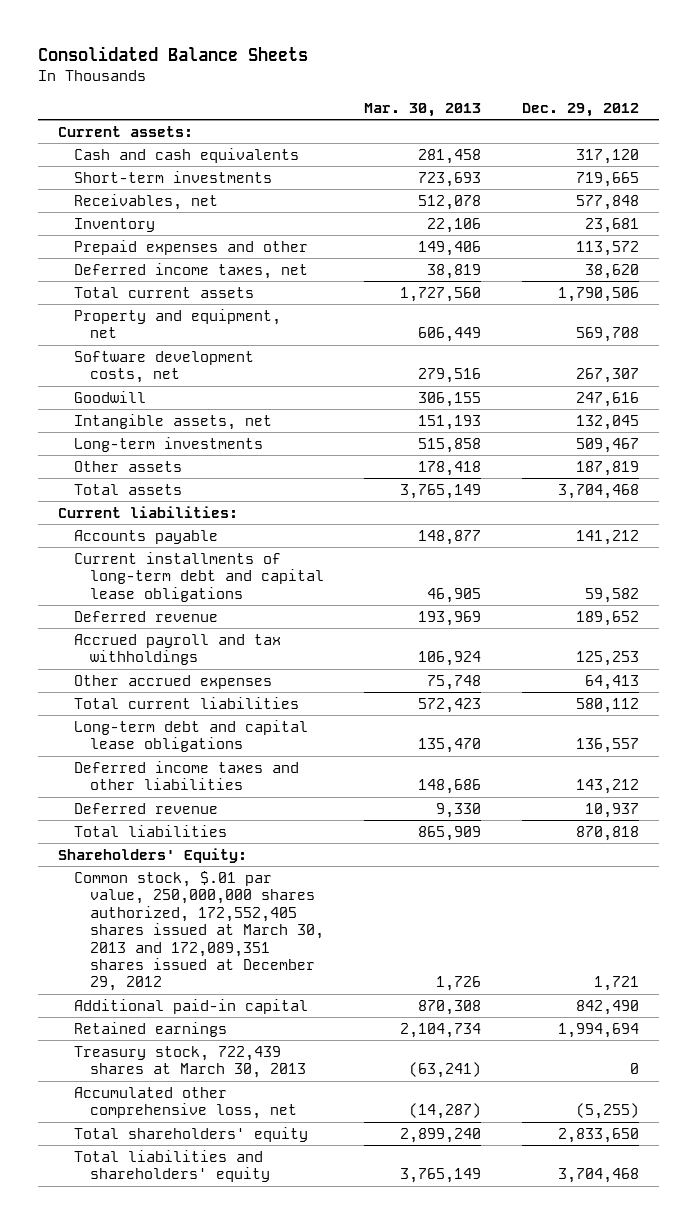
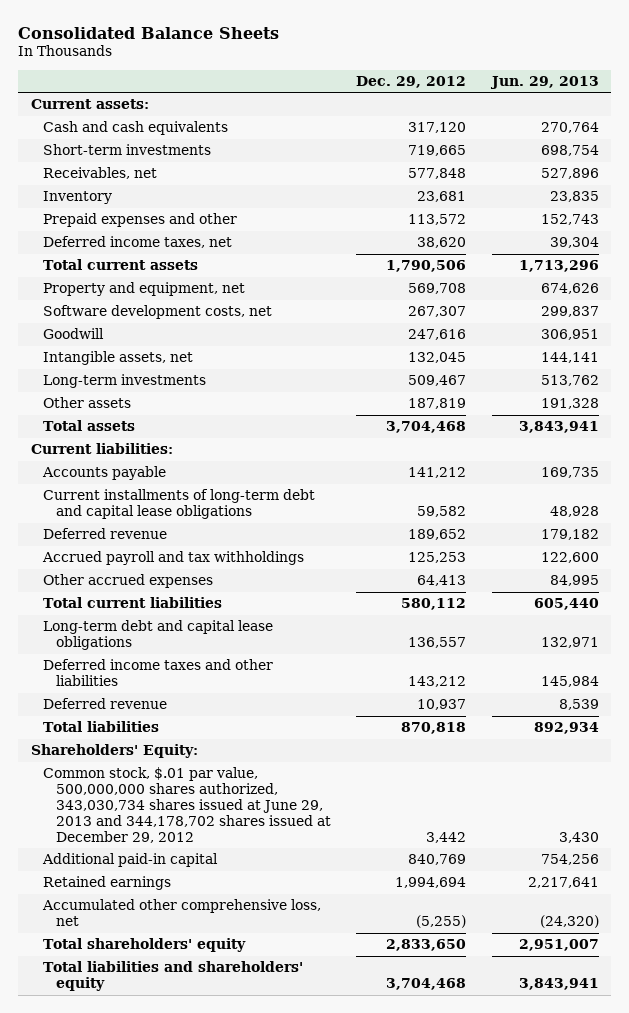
[364,102,482,117] Mar. 30, 2013 -> none
none -> [489,75,599,89] Jun. 29, 2013
[74,870,325,992] Common stock, $.01 par value, 250,000,000 shares authorized, 172,552,405 shares issued at March 30, 2013 and 172,089,351 shares issued at December 29, 2012 -> [43,767,331,843] Common stock, $.01 par value, 500,000,000 shares authorized, 343,030,734 shares issued at June 29, 2013 and 344,178,702 shares issued at December 29, 2012
[593,976,639,992] 1,721 -> [426,831,467,843] 3,442
[575,999,639,1015] 842,490 -> [408,854,467,866] 840,769
[74,1045,307,1079] Treasury stock, 722,439 shares at March 30, 2013 -> none

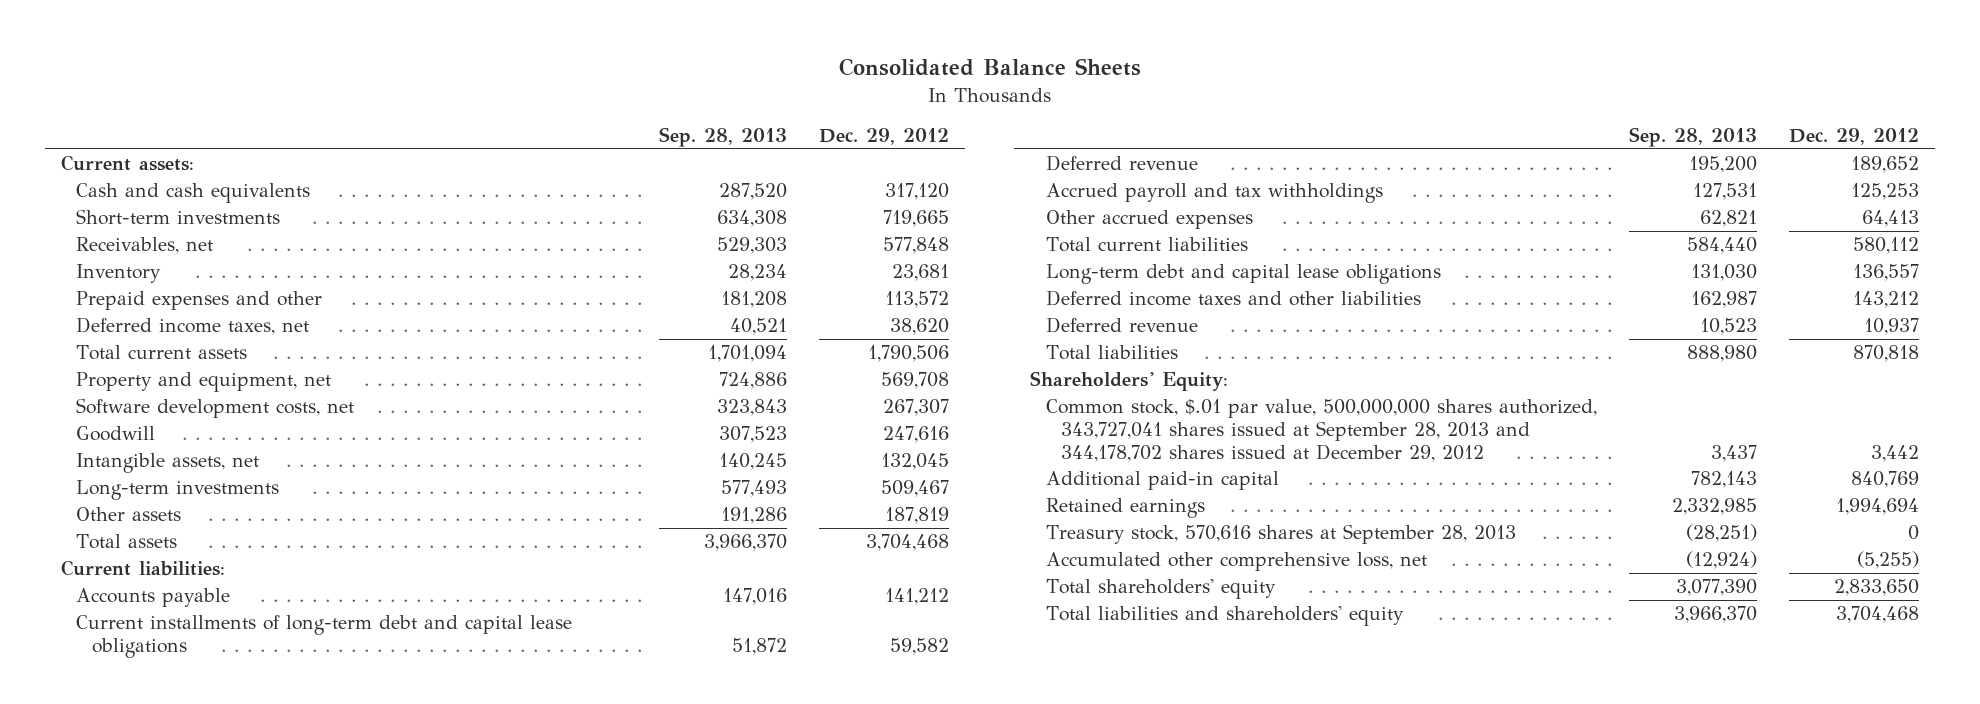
[489,75,599,89] Jun. 29, 2013 -> none
none -> [659,126,788,147] Sep. 28, 2013
[43,767,331,843] Common stock, $.01 par value, 500,000,000 shares authorized, 343,030,734 shares issued at June 29, 2013 and 344,178,702 shares issued at December 29, 2012 -> [1045,399,1597,462] Common stock, $.01 par value, 500,000,000 shares authorized, 343,727,041 shares issued at September 28, 2013 and 344,178,702 shares issued at December 29, 2012
none -> [1045,524,1516,545] Treasury stock, 570,616 shares at September 28, 2013

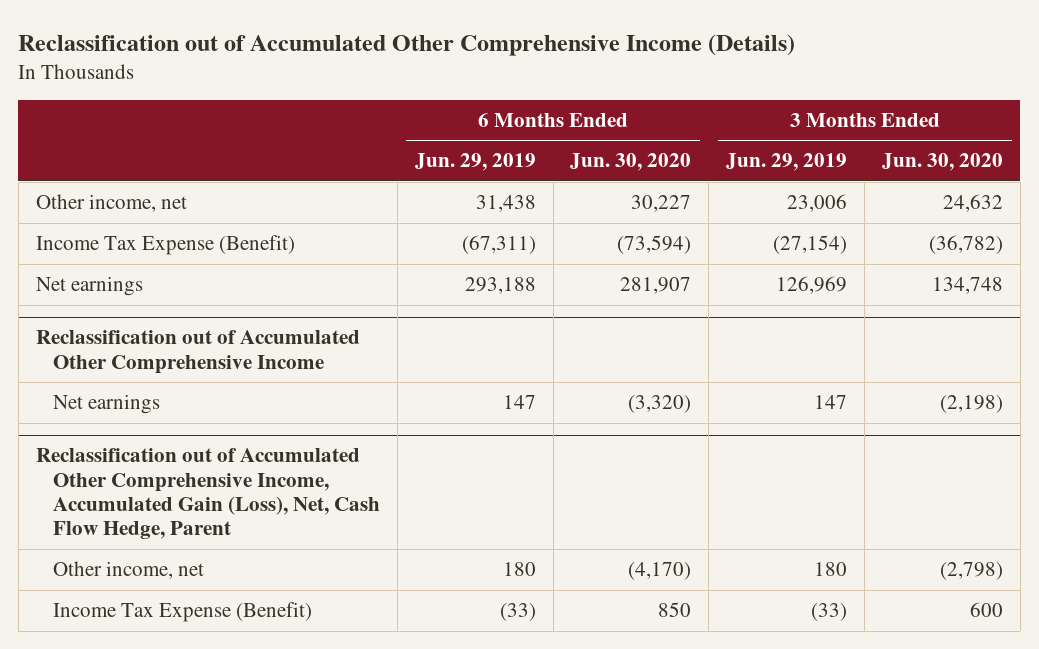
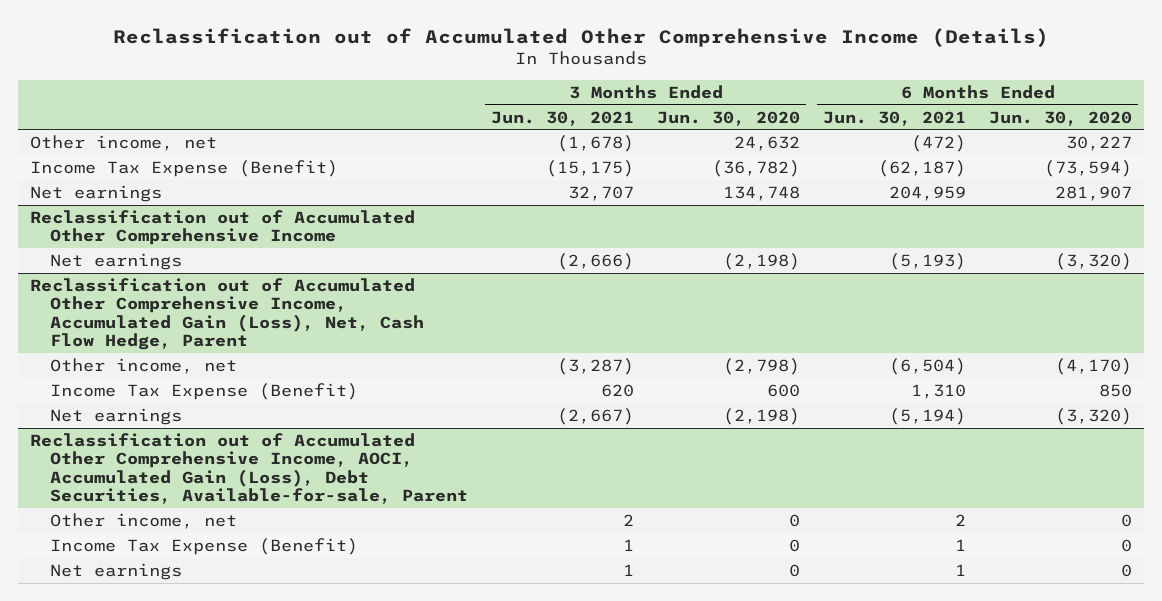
[414,153,536,172] Jun. 29, 2019 -> none
[726,153,848,172] Jun. 29, 2019 -> none
none -> [490,110,634,126] Jun. 30, 2021
none -> [823,110,967,126] Jun. 30, 2021
none -> [49,407,182,425] Net earnings
none -> [29,432,468,504] Reclassification out of Accumulated Other Comprehensive Income, AOCI, Accumulated Gain (Loss), Debt Securities, Available-for-sale, Parent
none -> [49,512,237,529] Other income, net
none -> [49,537,358,555] Income Tax Expense (Benefit)
none -> [49,562,182,580] Net earnings

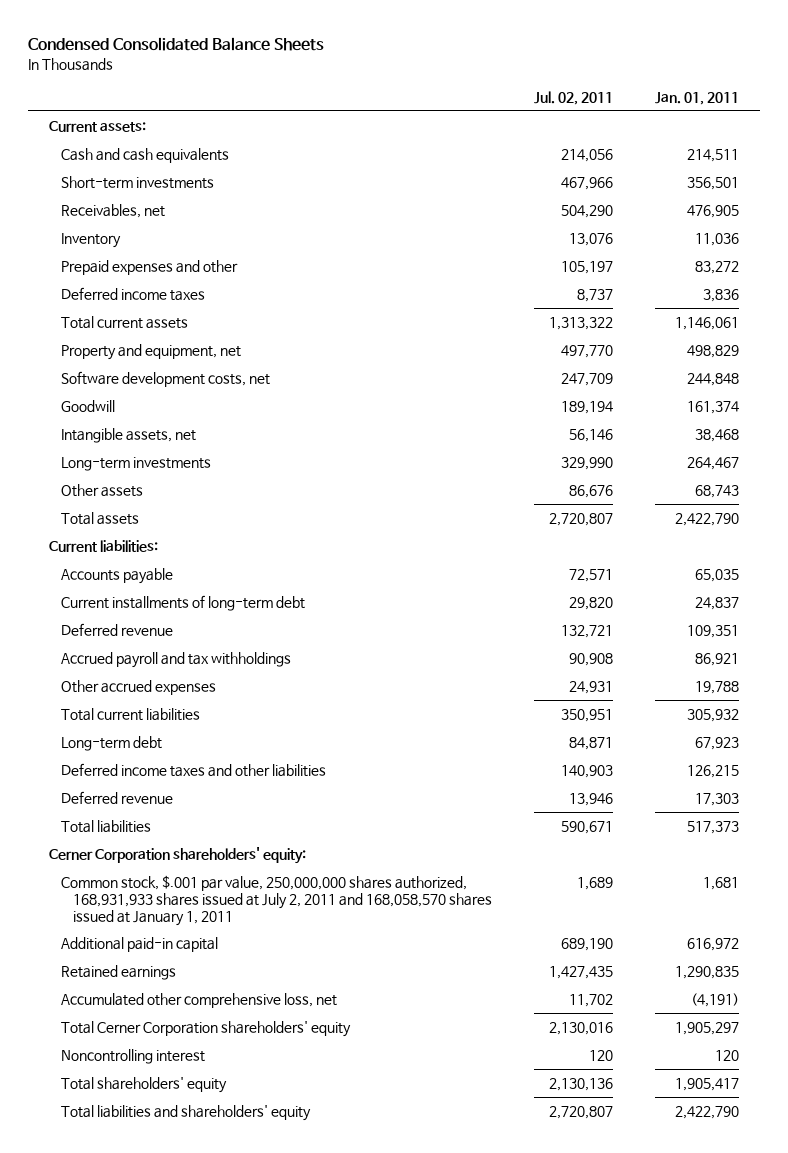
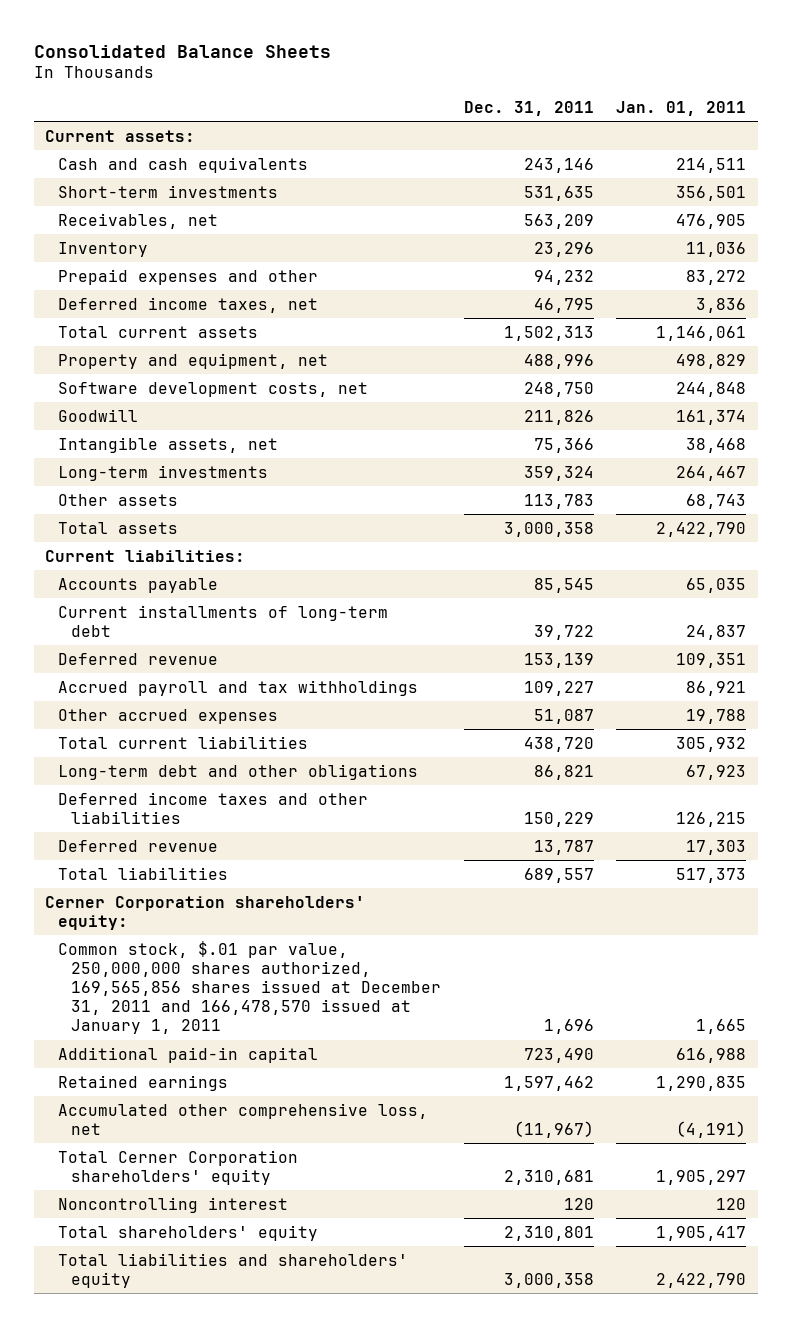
[28,36,325,51] Condensed Consolidated Balance Sheets -> [33,44,331,58] Consolidated Balance Sheets
[533,90,613,105] Jul. 02, 2011 -> none
none -> [463,101,594,117] Dec. 31, 2011
[61,286,206,301] Deferred income taxes -> [58,296,319,313] Deferred income taxes, net
[61,735,163,751] Long-term debt -> [58,763,419,780] Long-term debt and other obligations
[61,874,493,926] Common stock, $.001 par value, 250,000,000 shares authorized, 168,931,933 shares issued at July 2, 2011 and 168,058,570 shares issued at January 1, 2011 -> [58,940,442,1035] Common stock, $.01 par value, 250,000,000 shares authorized, 169,565,856 shares issued at December 31, 2011 and 166,478,570 issued at January 1, 2011
[702,876,739,890] 1,681 -> [696,1019,747,1035] 1,665
[686,937,739,951] 616,972 -> [676,1047,747,1063] 616,988

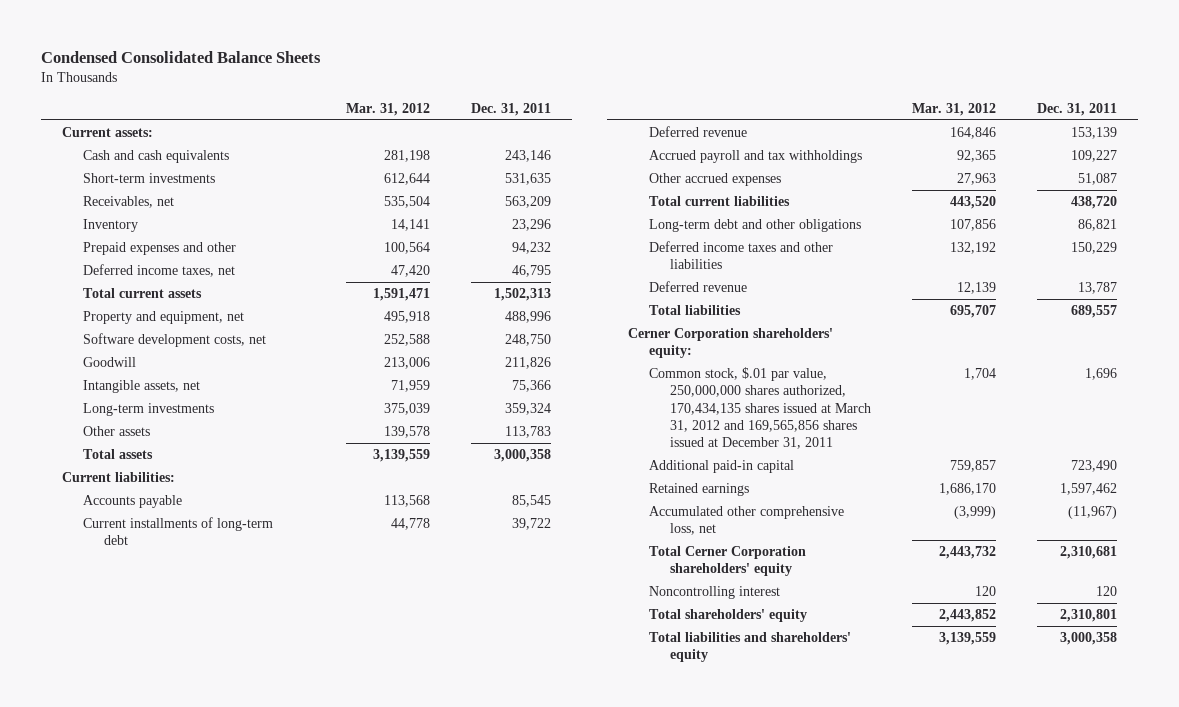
[33,44,331,58] Consolidated Balance Sheets -> [41,51,322,64] Condensed Consolidated Balance Sheets
[616,101,747,117] Jan. 01, 2011 -> none
none -> [346,102,431,116] Mar. 31, 2012
[58,940,442,1035] Common stock, $.01 par value, 250,000,000 shares authorized, 169,565,856 shares issued at December 31, 2011 and 166,478,570 issued at January 1, 2011 -> [648,367,872,450] Common stock, $.01 par value, 250,000,000 shares authorized, 170,434,135 shares issued at March 31, 2012 and 169,565,856 shares issued at December 31, 2011

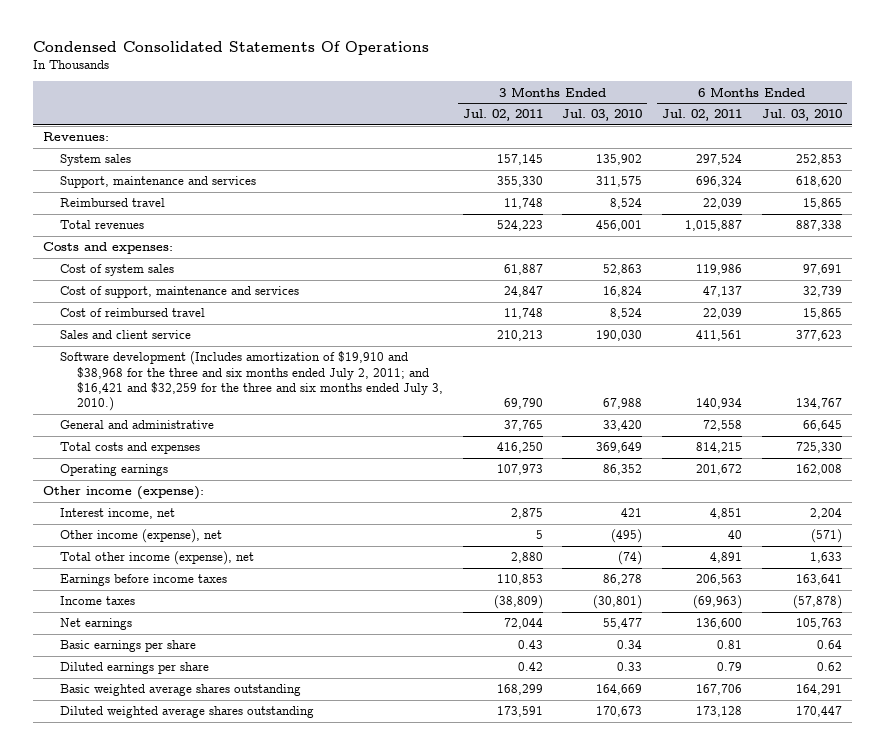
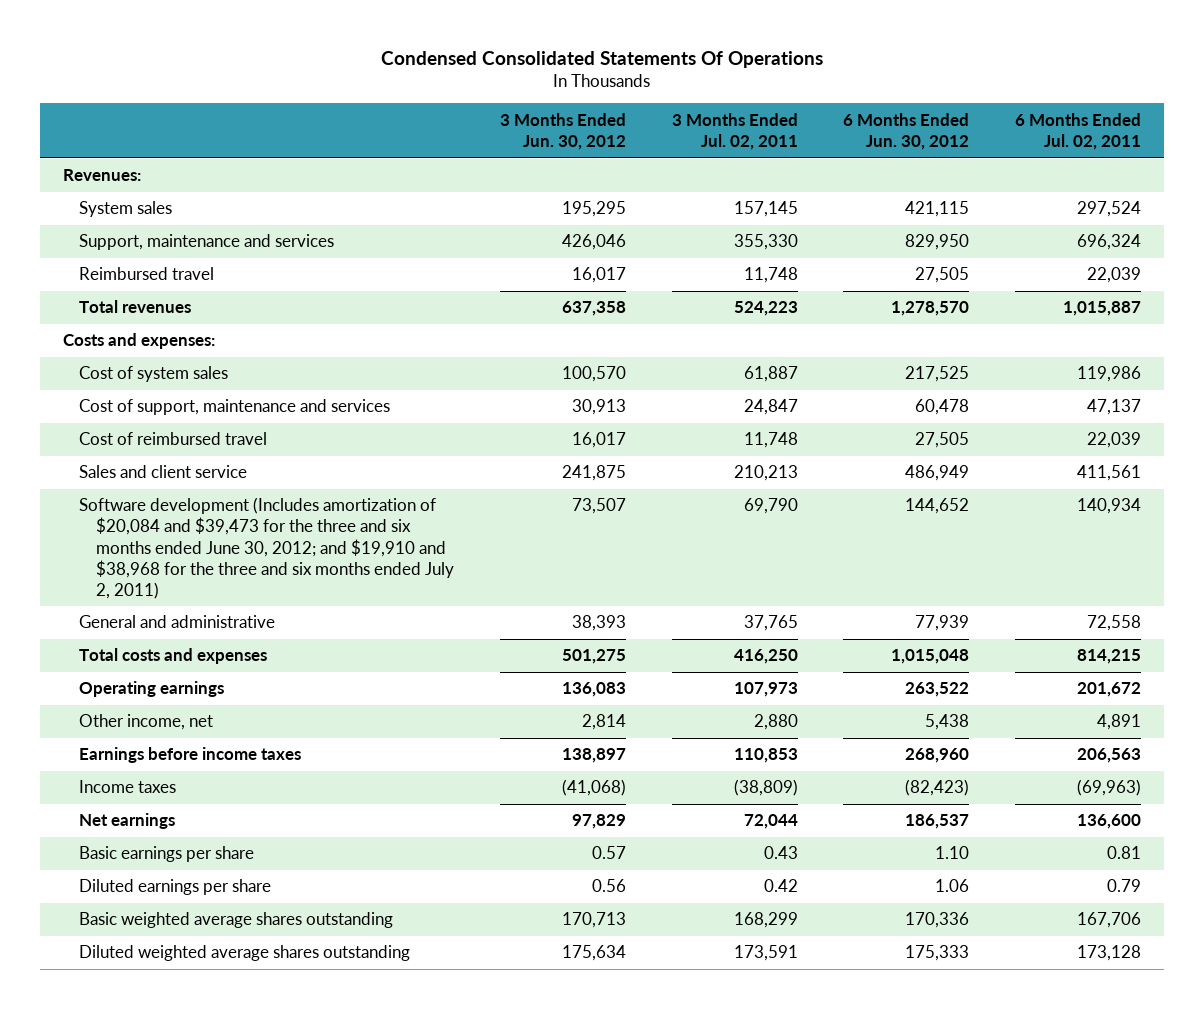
[562,109,643,122] Jul. 03, 2010 -> none
[762,109,843,122] Jul. 03, 2010 -> none
none -> [499,112,626,150] 3 Months Ended Jun. 30, 2012
none -> [843,112,970,150] 6 Months Ended Jun. 30, 2012
[59,351,443,412] Software development (Includes amortization of $19,910 and $38,968 for the three and six months ended July 2, 2011; and $16,421 and $32,259 for the three and six months ended July 3, 2010.) -> [79,497,454,599] Software development (Includes amortization of $20,084 and $39,473 for the three and six months ended June 30, 2012; and $19,910 and $38,968 for the three and six months ended July 2, 2011)
[42,486,204,501] Other income (expense): -> none
[59,508,175,520] Interest income, net -> none
[59,529,222,544] Other income (expense), net -> none
[59,551,254,566] Total other income (expense), net -> [79,714,214,731] Other income, net

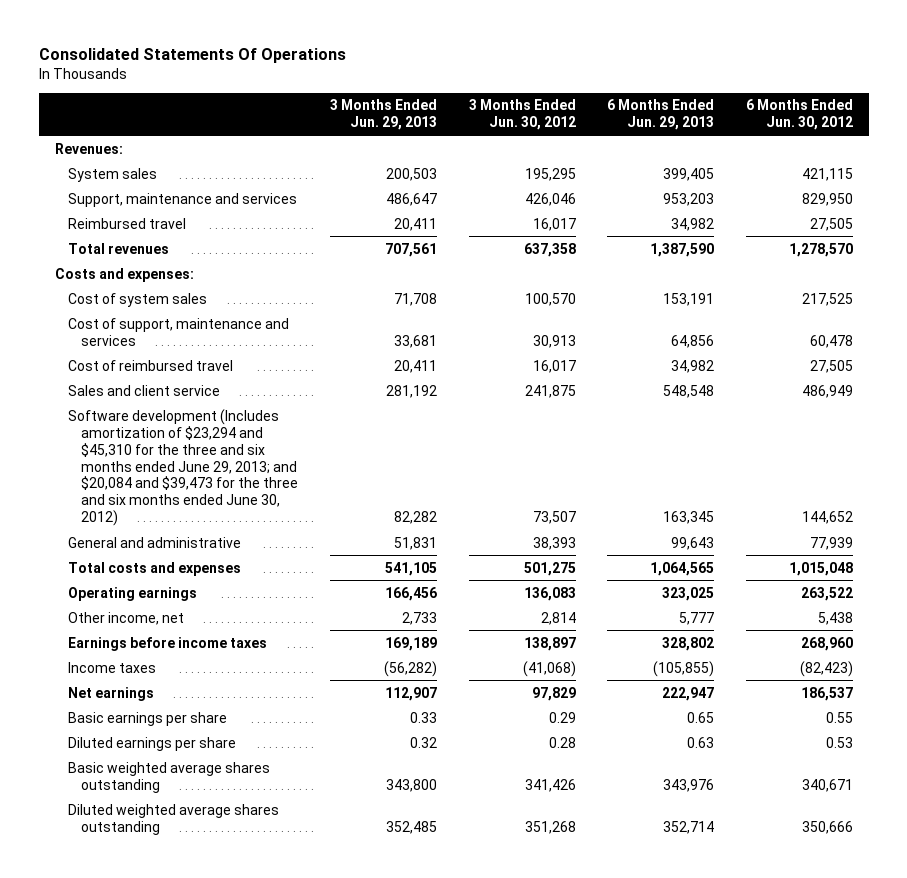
[381,51,824,69] Condensed Consolidated Statements Of Operations -> [38,48,346,64] Consolidated Statements Of Operations
[671,112,798,150] 3 Months Ended Jul. 02, 2011 -> none
[1015,112,1142,150] 6 Months Ended Jul. 02, 2011 -> none
none -> [330,99,438,131] 3 Months Ended Jun. 29, 2013
none -> [607,99,715,131] 6 Months Ended Jun. 29, 2013
[79,497,454,599] Software development (Includes amortization of $20,084 and $39,473 for the three and six months ended June 30, 2012; and $19,910 and $38,968 for the three and six months ended July 2, 2011) -> [68,408,299,527] Software development (Includes amortization of $23,294 and $45,310 for the three and six months ended June 29, 2013; and $20,084 and $39,473 for the three and six months ended June 30, 2012)
[591,846,626,860] 0.57 -> [548,711,576,723] 0.29
[935,846,970,860] 1.10 -> [825,711,853,723] 0.55
[591,879,626,893] 0.56 -> [548,736,576,748] 0.28
[935,879,970,893] 1.06 -> [825,736,853,748] 0.53
[561,912,626,929] 170,713 -> [524,778,576,792] 341,426
[905,912,970,929] 170,336 -> [801,778,853,792] 340,671
[561,945,626,962] 175,634 -> [524,820,576,834] 351,268
[905,945,970,962] 175,333 -> [801,820,853,834] 350,666

